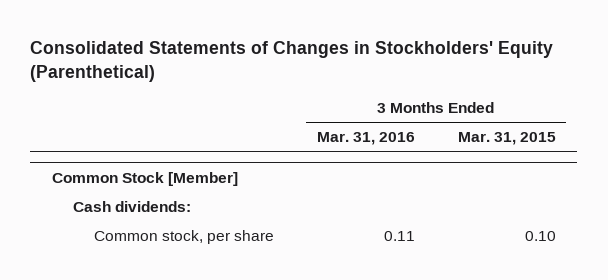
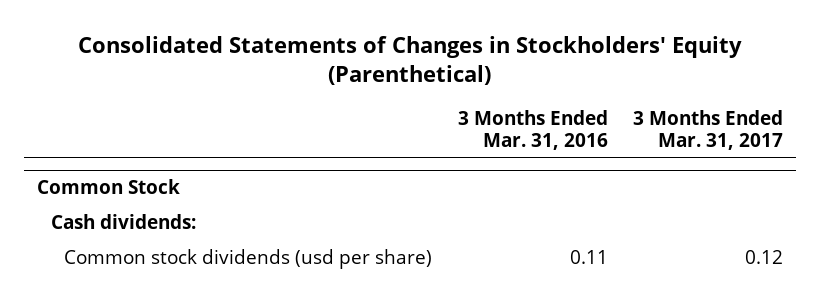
[457,132,556,146] Mar. 31, 2015 -> none
none -> [633,109,784,151] 3 Months Ended Mar. 31, 2017
[51,171,238,186] Common Stock [Member] -> [36,179,180,195] Common Stock
[94,229,275,244] Common stock, per share -> [64,249,433,270] Common stock dividends (usd per share)

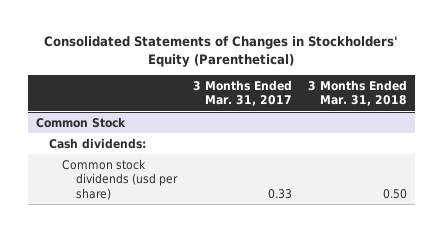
[457,109,608,151] 3 Months Ended Mar. 31, 2016 -> none
none -> [307,79,407,107] 3 Months Ended Mar. 31, 2018
[745,250,784,265] 0.12 -> [267,188,292,199] 0.33

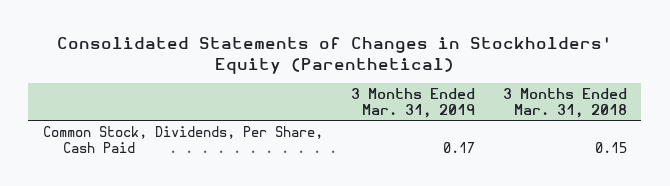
[192,79,292,107] 3 Months Ended Mar. 31, 2017 -> none
none -> [350,87,475,118] 3 Months Ended Mar. 31, 2019
[36,116,127,128] Common Stock -> none
[49,137,147,149] Cash dividends: -> none
[62,158,178,200] Common stock dividends (usd per share) -> [42,125,323,153] Common Stock, Dividends, Per Share, Cash Paid
[382,188,407,199] 0.50 -> [595,141,628,153] 0.15

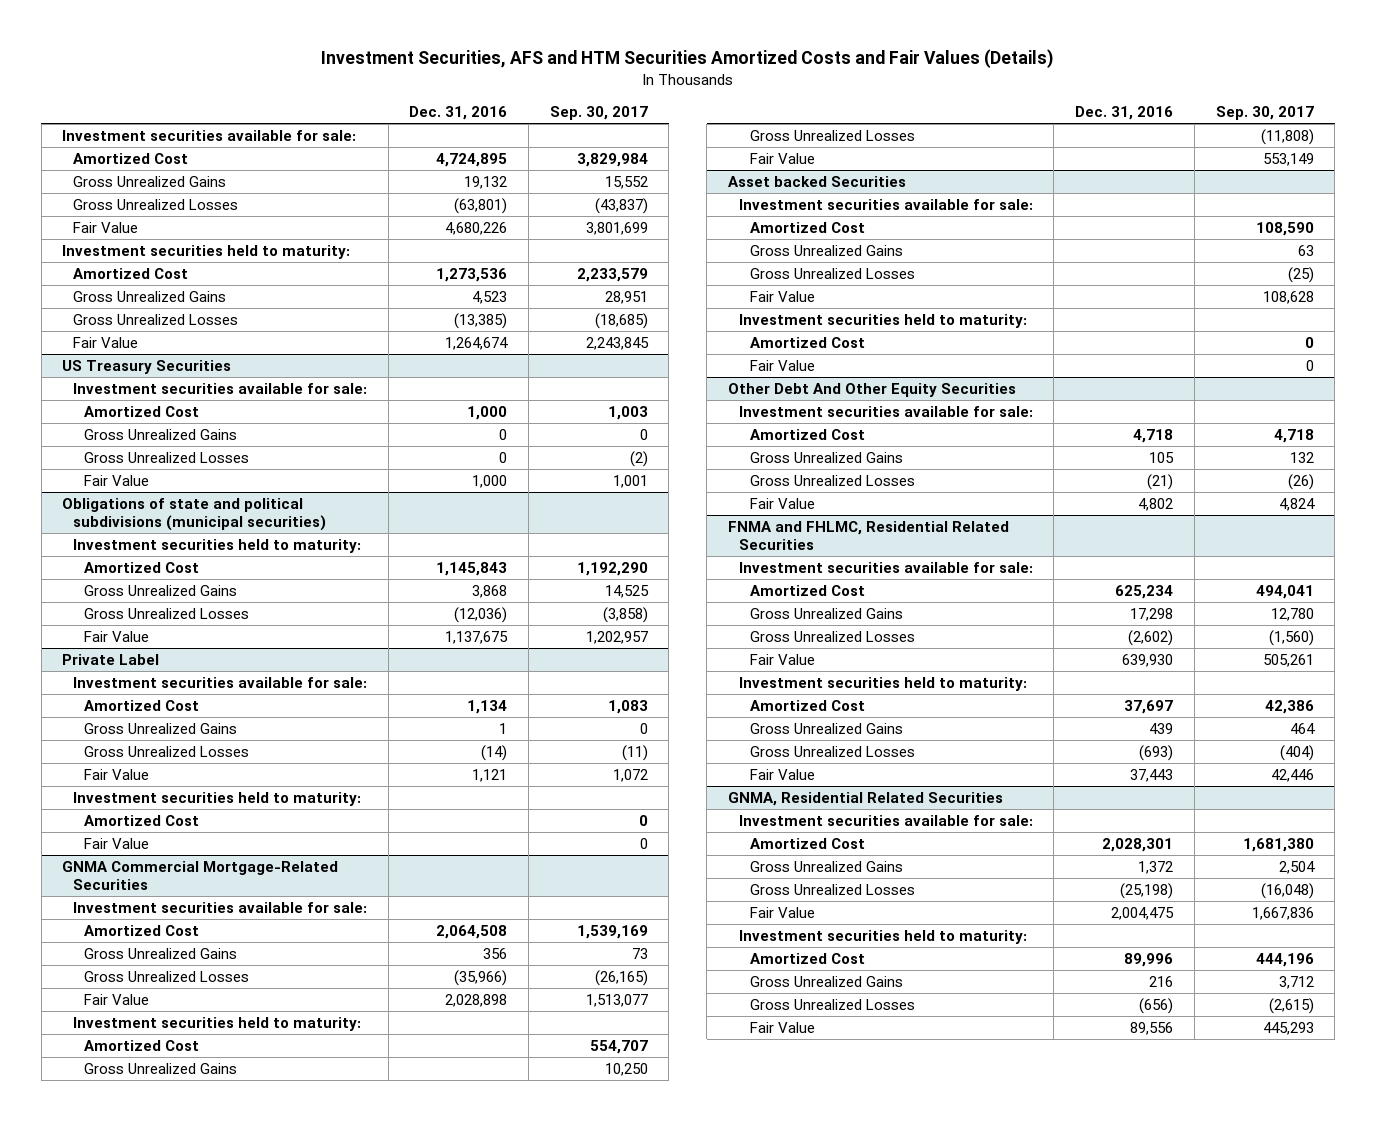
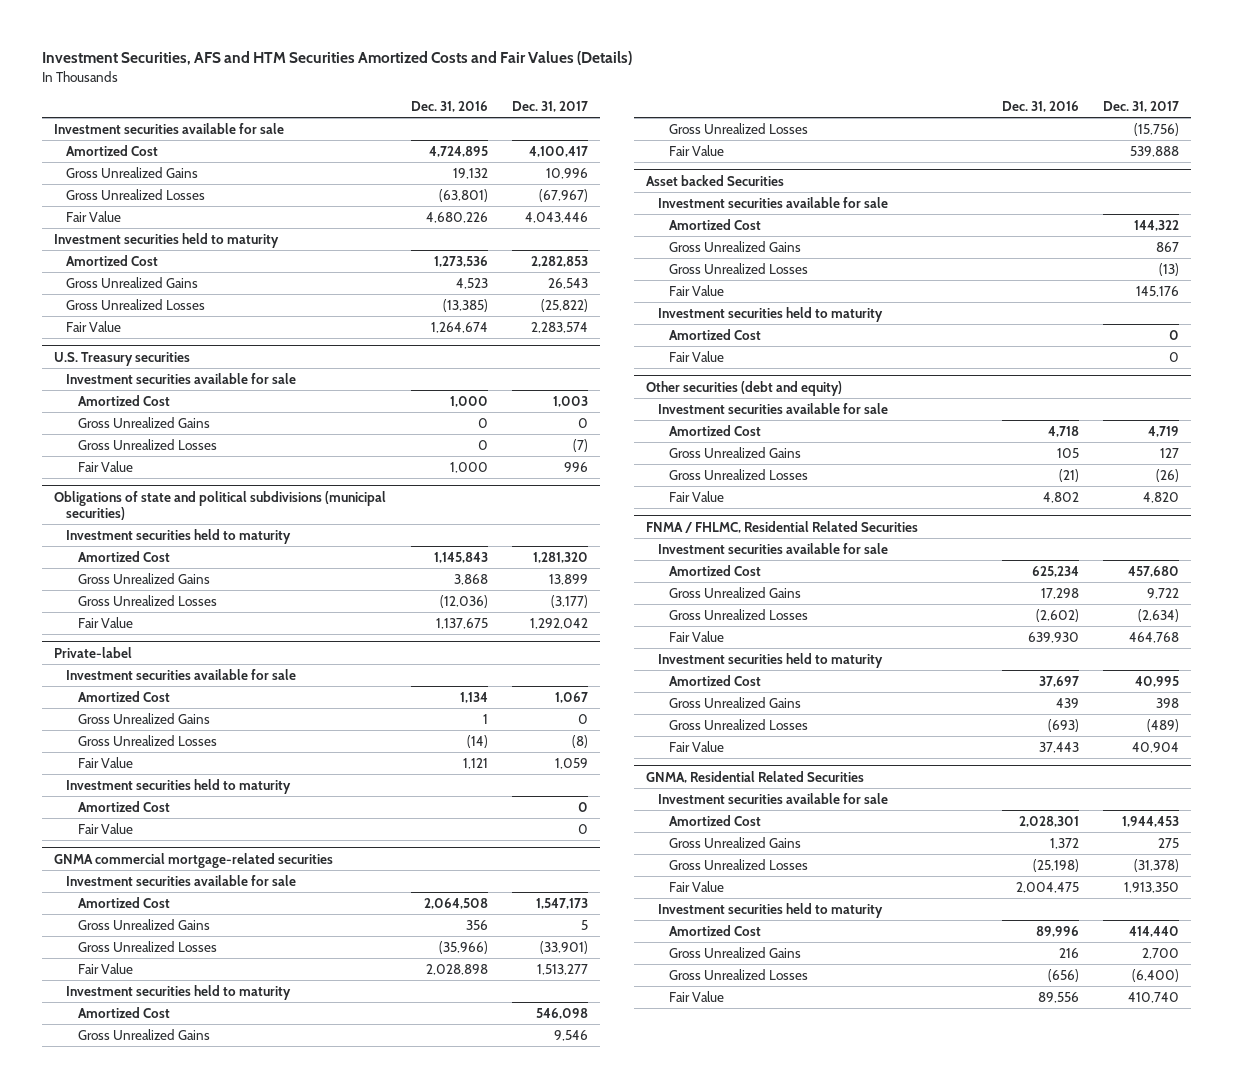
[549,105,648,120] Sep. 30, 2017 -> none
none -> [511,101,588,113] Dec. 31, 2017
[62,129,357,141] Investment securities available for sale: -> [54,122,285,134] Investment securities available for sale
[62,244,351,259] Investment securities held to maturity: -> [54,232,280,248] Investment securities held to maturity
[62,359,232,374] US Treasury Securities -> [54,351,191,366] U.S. Treasury securities
[73,382,368,394] Investment securities available for sale: -> [66,372,297,384] Investment securities available for sale
[73,538,362,553] Investment securities held to maturity: -> [66,528,292,544] Investment securities held to maturity
[62,653,160,665] Private Label -> [54,646,133,658] Private-label
[73,676,368,688] Investment securities available for sale: -> [66,668,297,680] Investment securities available for sale
[73,791,362,806] Investment securities held to maturity: -> [66,778,292,794] Investment securities held to maturity
[62,860,339,890] GNMA Commercial Mortgage-Related Securities -> [54,852,334,868] GNMA commercial mortgage-related securities
[73,901,368,913] Investment securities available for sale: -> [66,874,297,886] Investment securities available for sale
[73,1016,362,1031] Investment securities held to maturity: -> [66,984,292,1000] Investment securities held to maturity
[738,198,1033,210] Investment securities available for sale: -> [657,196,888,208] Investment securities available for sale
[738,313,1027,328] Investment securities held to maturity: -> [657,306,883,322] Investment securities held to maturity
[727,382,1016,397] Other Debt And Other Equity Securities -> [645,380,842,396] Other securities (debt and equity)
[738,405,1033,417] Investment securities available for sale: -> [657,402,888,414] Investment securities available for sale
[727,520,1009,550] FNMA and FHLMC, Residential Related Securities -> [645,520,918,533] FNMA / FHLMC, Residential Related Securities
[738,561,1033,573] Investment securities available for sale: -> [657,542,888,554] Investment securities available for sale
[738,676,1027,691] Investment securities held to maturity: -> [657,652,883,668] Investment securities held to maturity
[738,814,1033,826] Investment securities available for sale: -> [657,792,888,804] Investment securities available for sale
[738,929,1027,944] Investment securities held to maturity: -> [657,902,883,918] Investment securities held to maturity

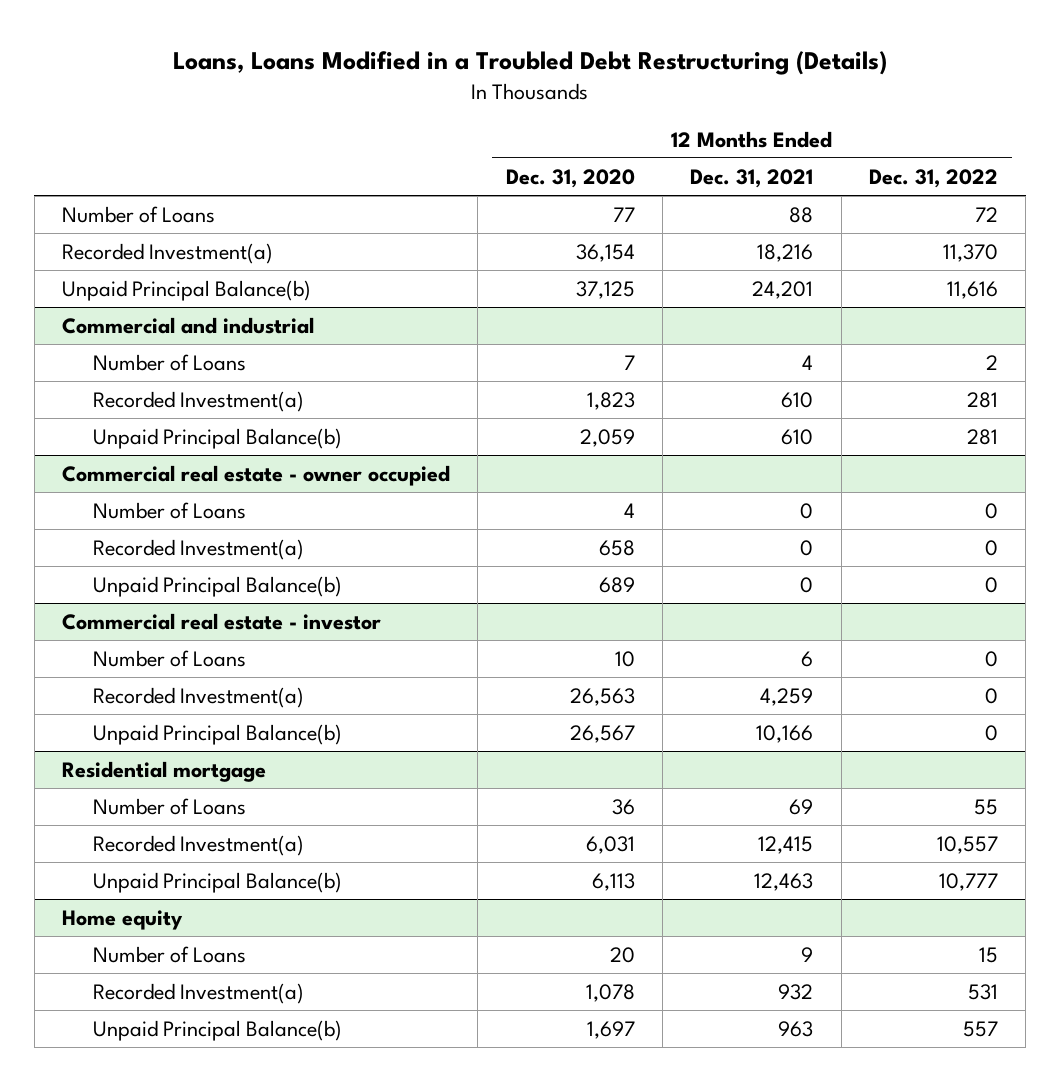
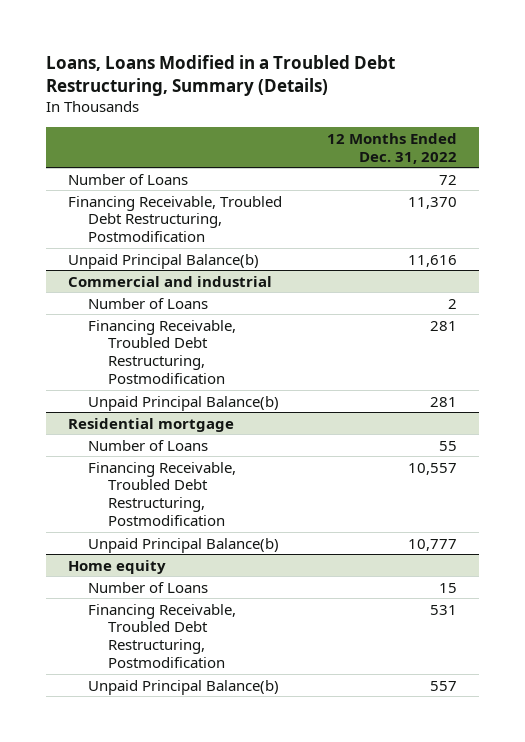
[173,50,888,75] Loans, Loans Modified in a Troubled Debt Restructuring (Details) -> [45,54,395,97] Loans, Loans Modified in a Troubled Debt Restructuring, Summary (Details)
[505,168,635,188] Dec. 31, 2020 -> none
[690,168,814,188] Dec. 31, 2021 -> none
[62,242,274,264] Recorded Investment(a) -> [68,195,283,243] Financing Receivable, Troubled Debt Restructuring, Postmodification
[92,390,304,412] Recorded Investment(a) -> [88,319,237,384] Financing Receivable, Troubled Debt Restructuring, Postmodification
[62,464,451,486] Commercial real estate - owner occupied -> none
[92,501,246,519] Number of Loans -> none
[92,538,304,560] Recorded Investment(a) -> none
[92,575,342,597] Unpaid Principal Balance(b) -> none
[62,612,382,630] Commercial real estate - investor -> none
[92,649,246,667] Number of Loans -> none
[92,686,304,708] Recorded Investment(a) -> none
[92,723,342,745] Unpaid Principal Balance(b) -> none
[92,834,304,856] Recorded Investment(a) -> [88,461,237,526] Financing Receivable, Troubled Debt Restructuring, Postmodification
[92,982,304,1004] Recorded Investment(a) -> [88,603,237,668] Financing Receivable, Troubled Debt Restructuring, Postmodification

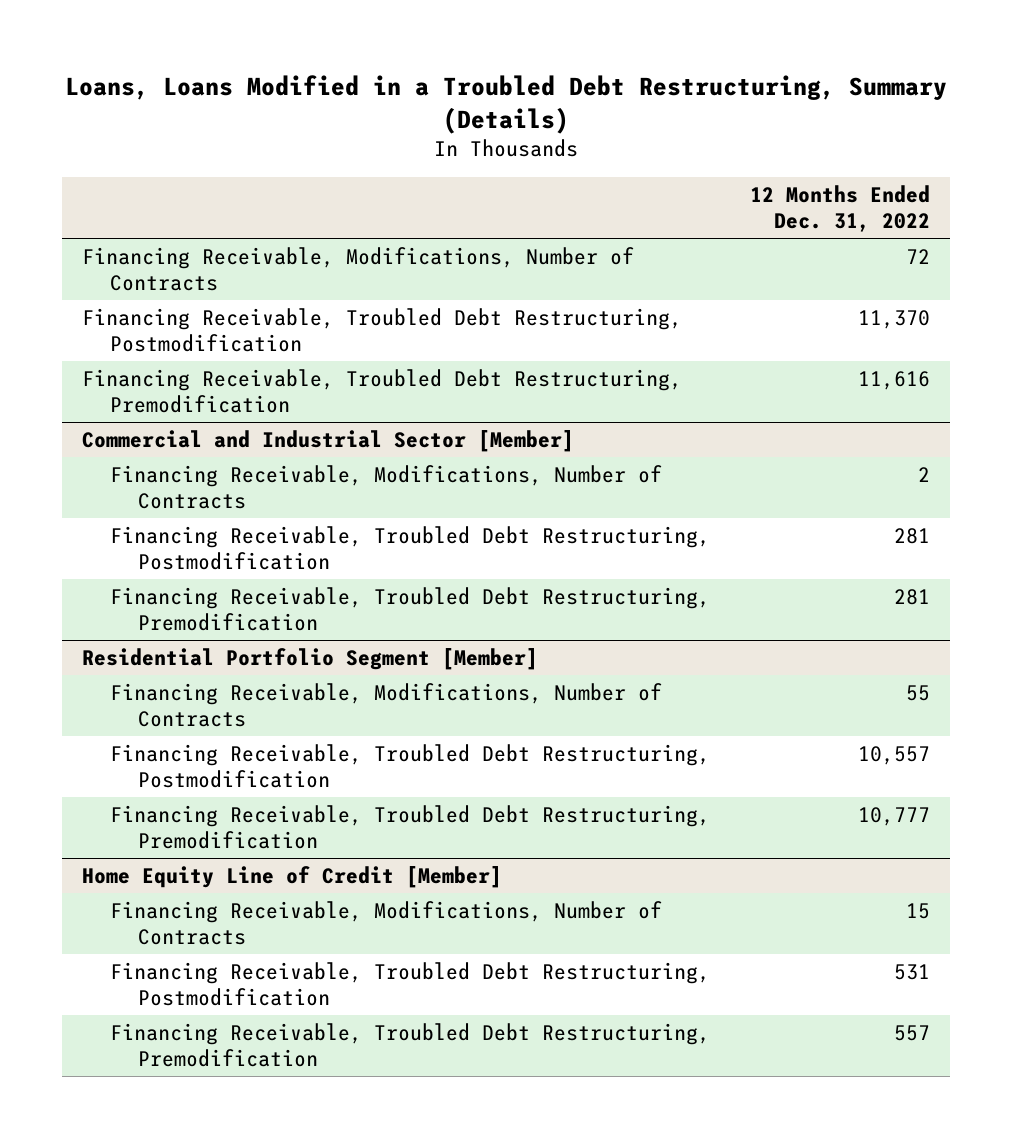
[68,173,189,185] Number of Loans -> [82,246,635,291] Financing Receivable, Modifications, Number of Contracts
[68,253,260,269] Unpaid Principal Balance(b) -> [82,368,683,413] Financing Receivable, Troubled Debt Restructuring, Premodification
[68,275,273,287] Commercial and industrial -> [82,429,575,452] Commercial and Industrial Sector [Member]
[88,297,209,309] Number of Loans -> [110,464,663,509] Financing Receivable, Modifications, Number of Contracts
[88,395,280,411] Unpaid Principal Balance(b) -> [110,586,711,631] Financing Receivable, Troubled Debt Restructuring, Premodification
[68,417,235,432] Residential mortgage -> [82,647,539,670] Residential Portfolio Segment [Member]
[88,439,209,451] Number of Loans -> [110,682,663,727] Financing Receivable, Modifications, Number of Contracts
[88,537,280,553] Unpaid Principal Balance(b) -> [110,804,711,849] Financing Receivable, Troubled Debt Restructuring, Premodification
[68,559,167,574] Home equity -> [82,865,503,888] Home Equity Line of Credit [Member]
[88,581,209,593] Number of Loans -> [110,900,663,945] Financing Receivable, Modifications, Number of Contracts
[88,679,280,695] Unpaid Principal Balance(b) -> [110,1022,711,1067] Financing Receivable, Troubled Debt Restructuring, Premodification

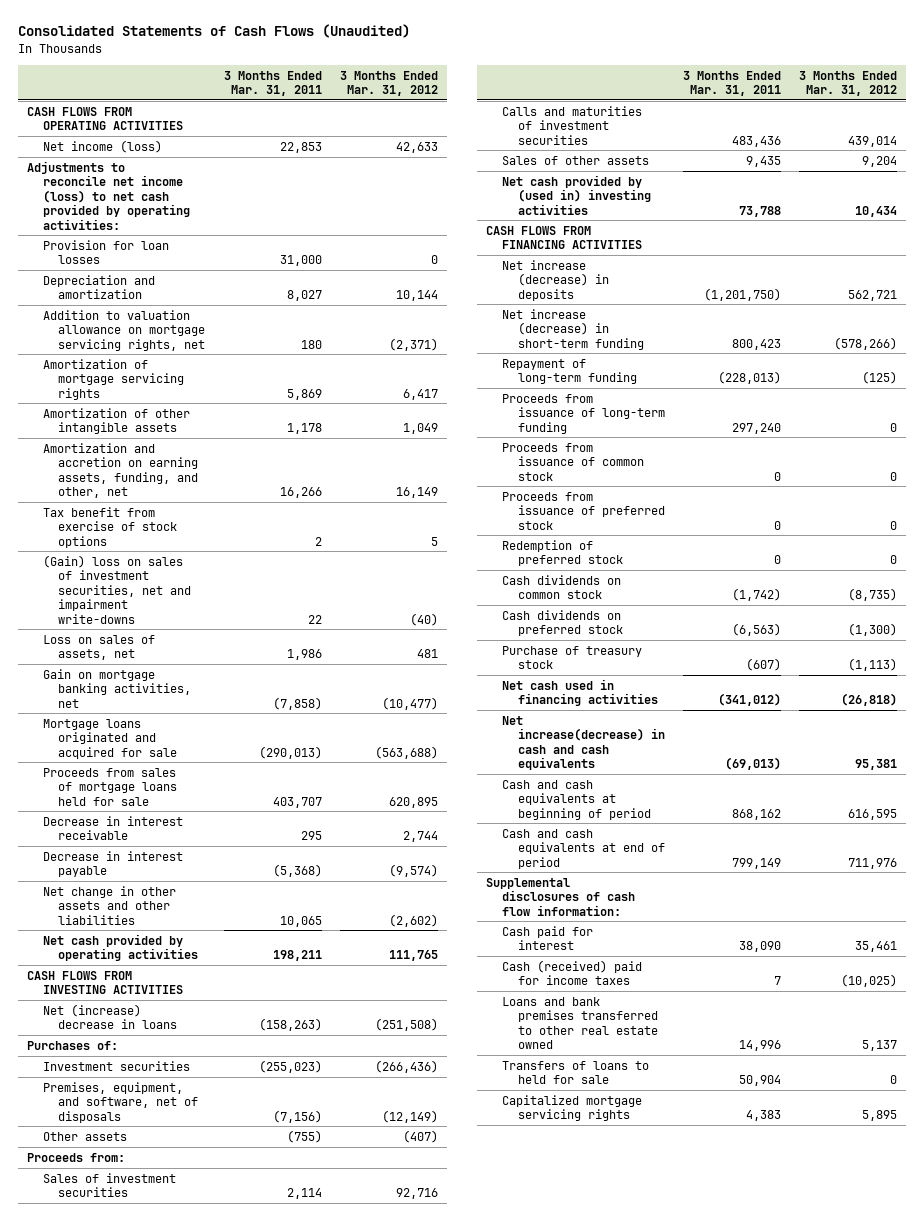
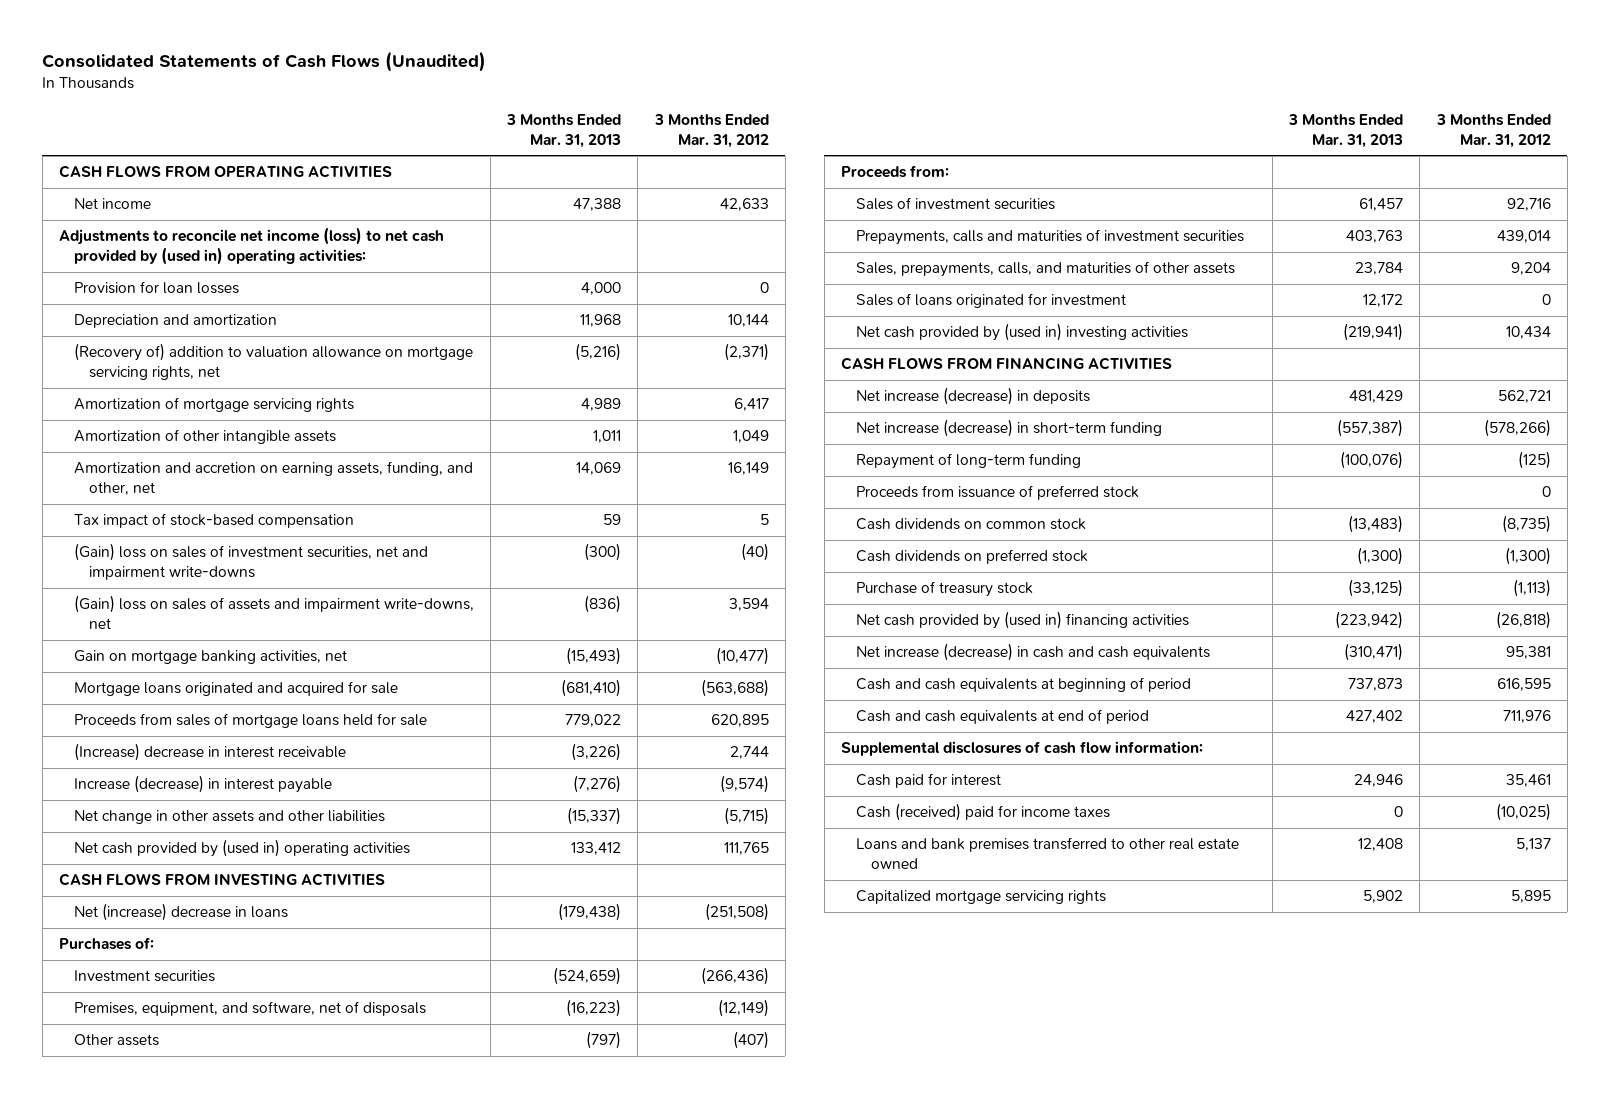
[223,70,322,97] 3 Months Ended Mar. 31, 2011 -> none
none -> [506,113,622,148] 3 Months Ended Mar. 31, 2013
[42,139,162,153] Net income (loss) -> [73,198,151,210] Net income
[26,160,190,230] Adjustments to reconcile net income (loss) to net cash provided by operating activities: -> [59,227,445,266] Adjustments to reconcile net income (loss) to net cash provided by (used in) operating activities:
[42,309,206,351] Addition to valuation allowance on mortgage servicing rights, net -> [73,343,473,381] (Recovery of) addition to valuation allowance on mortgage servicing rights, net
[42,506,178,548] Tax benefit from exercise of stock options -> none
none -> [73,513,354,529] Tax impact of stock-based compensation
[42,634,155,661] Loss on sales of assets, net -> [73,595,474,630] (Gain) loss on sales of assets and impairment write-downs, net
[416,649,438,659] 481 -> [728,598,769,612] 3,594
[42,815,183,841] Decrease in interest receivable -> [73,743,346,762] (Increase) decrease in interest receivable
[42,850,183,878] Decrease in interest payable -> [73,775,332,794] Increase (decrease) in interest payable
[388,913,438,927] (2,602) -> [723,807,769,826] (5,715)
[42,933,199,962] Net cash provided by operating activities -> [73,839,410,858] Net cash provided by (used in) operating activities
[502,105,643,145] Calls and maturities of investment securities -> [855,229,1244,246] Prepayments, calls and maturities of investment securities
[502,155,650,165] Sales of other assets -> [855,261,1235,278] Sales, prepayments, calls, and maturities of other assets
none -> [855,293,1126,309] Sales of loans originated for investment
[502,393,666,434] Proceeds from issuance of long-term funding -> none
[502,442,645,481] Proceeds from issuance of common stock -> none
[502,539,624,567] Redemption of preferred stock -> none
[502,678,659,707] Net cash used in financing activities -> [855,611,1189,630] Net cash provided by (used in) financing activities
[502,715,666,771] Net increase(decrease) in cash and cash equivalents -> [855,643,1210,662] Net increase (decrease) in cash and cash equivalents
[502,1060,650,1085] Transfers of loans to held for sale -> none

